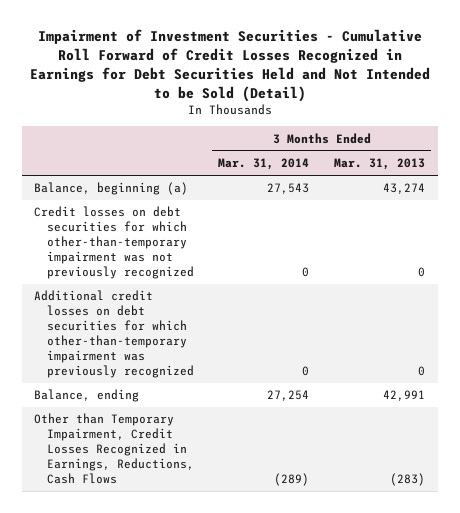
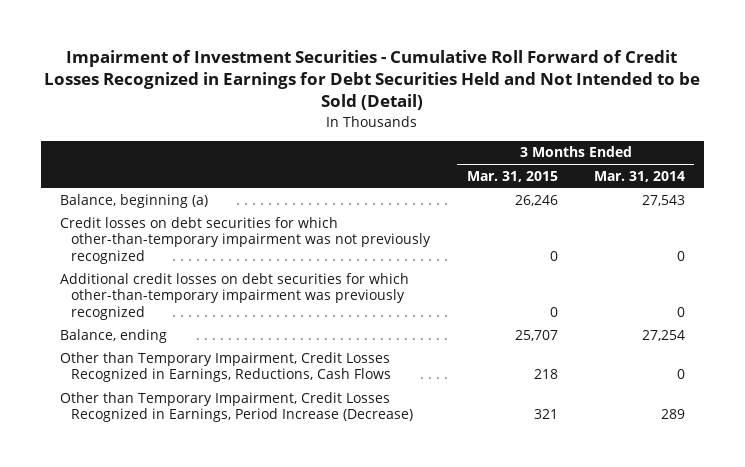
[334,158,426,171] Mar. 31, 2013 -> none
none -> [466,170,558,182] Mar. 31, 2015
[274,473,310,487] (289) -> [677,369,686,380] 0
none -> [59,391,413,423] Other than Temporary Impairment, Credit Losses Recognized in Earnings, Period Increase (Decrease)

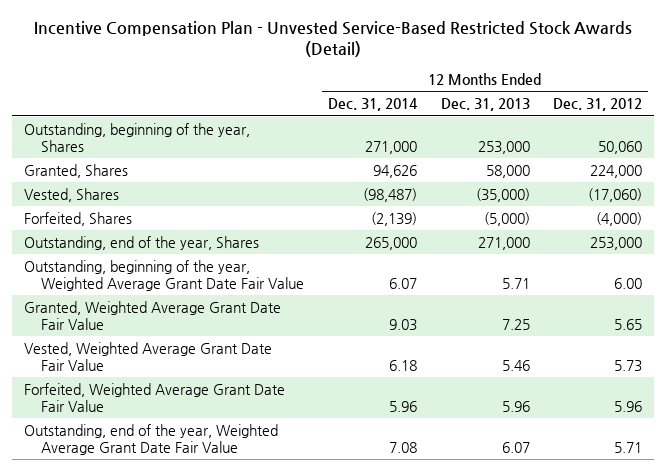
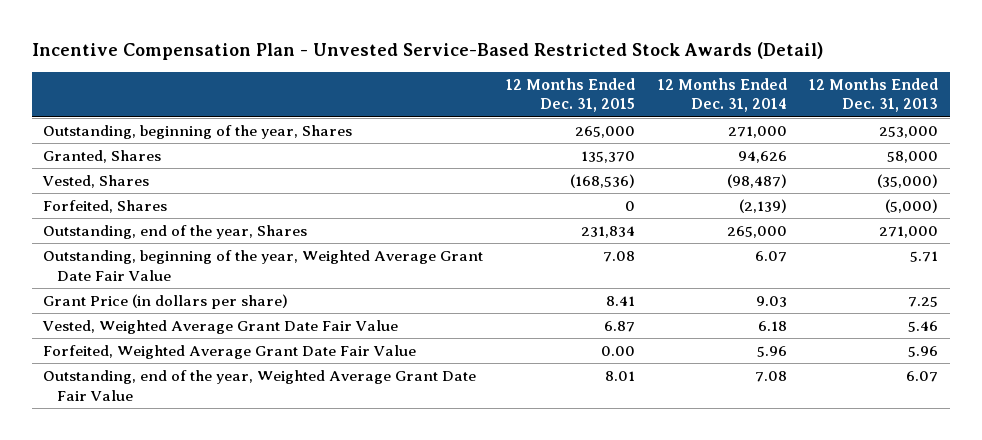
[553,98,643,112] Dec. 31, 2012 -> none
none -> [506,77,636,113] 12 Months Ended Dec. 31, 2015
[23,300,281,330] Granted, Weighted Average Grant Date Fair Value -> [43,293,289,309] Grant Price (in dollars per share)

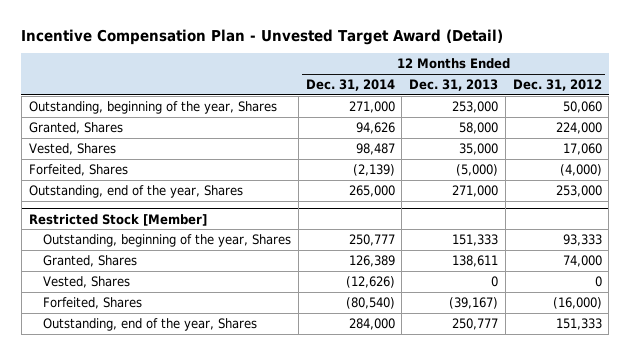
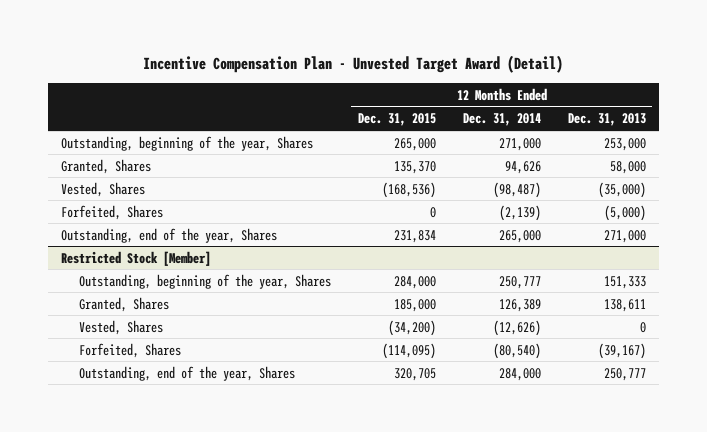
[512,78,602,91] Dec. 31, 2012 -> none
none -> [357,113,436,127] Dec. 31, 2015
[355,142,395,155] 98,487 -> [492,181,541,198] (98,487)
[459,142,499,155] 35,000 -> [597,181,646,198] (35,000)

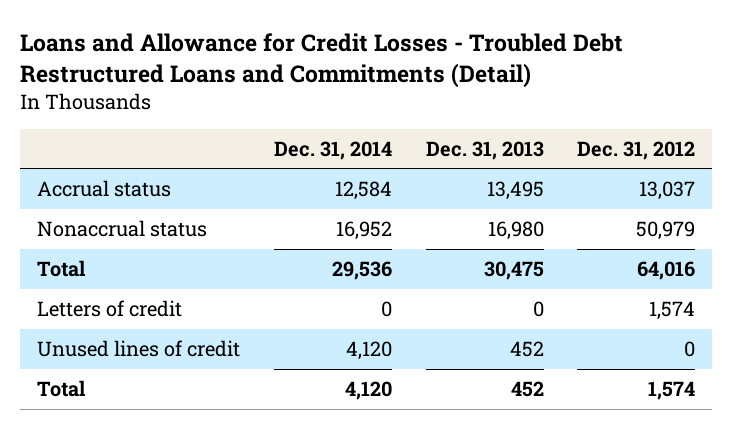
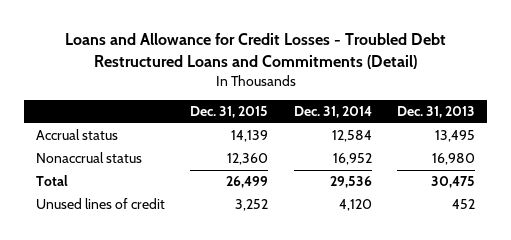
[577,140,696,160] Dec. 31, 2012 -> none
none -> [190,106,269,119] Dec. 31, 2015
[37,299,183,317] Letters of credit -> none
[37,379,87,397] Total -> none

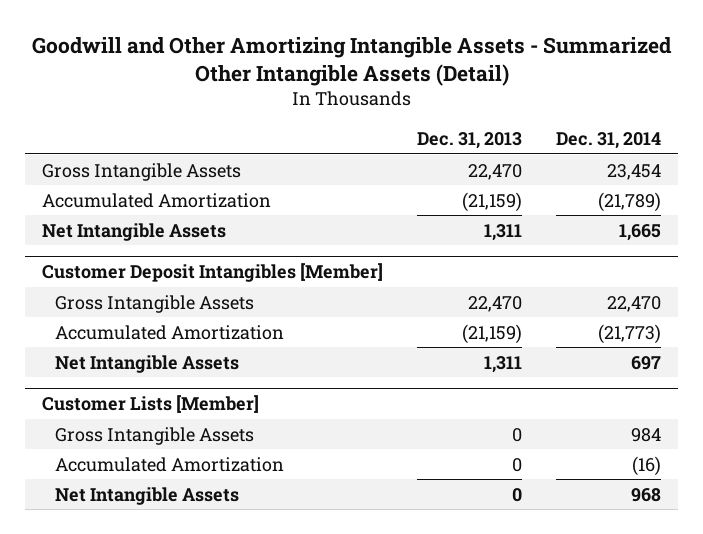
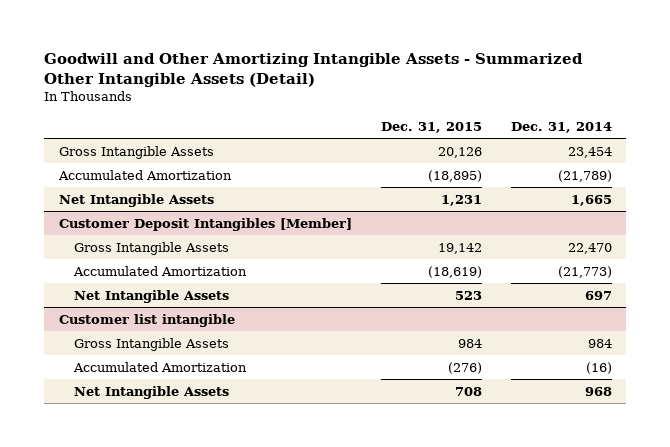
[417,132,523,150] Dec. 31, 2013 -> none
none -> [380,121,482,133] Dec. 31, 2015
[41,395,259,414] Customer Lists [Member] -> [58,313,235,327] Customer list intangible

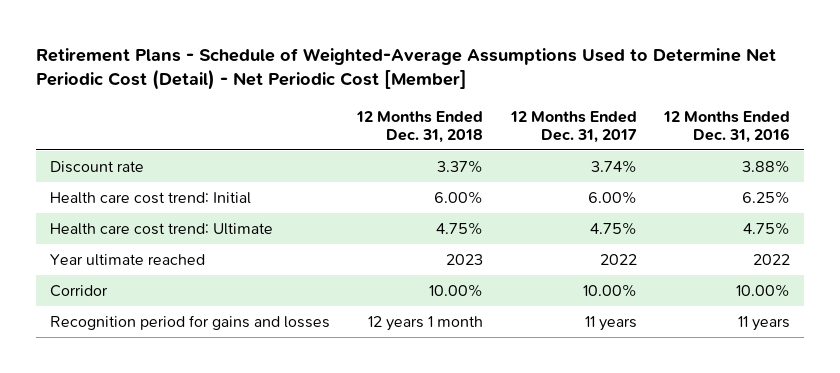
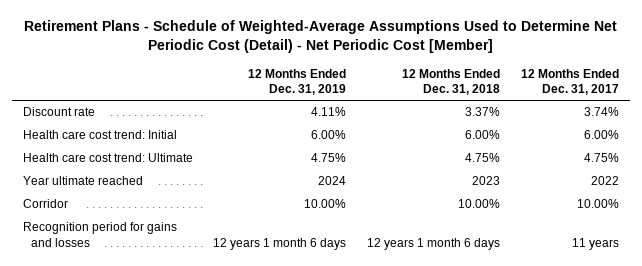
[663,110,791,144] 12 Months Ended Dec. 31, 2016 -> none
none -> [248,68,347,96] 12 Months Ended Dec. 31, 2019
[368,315,484,331] 12 years 1 month -> [367,237,501,250] 12 years 1 month 6 days

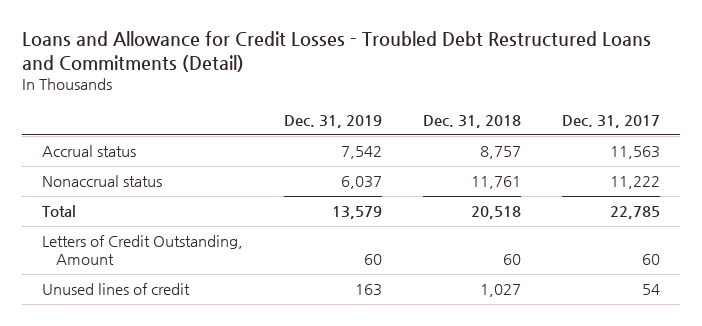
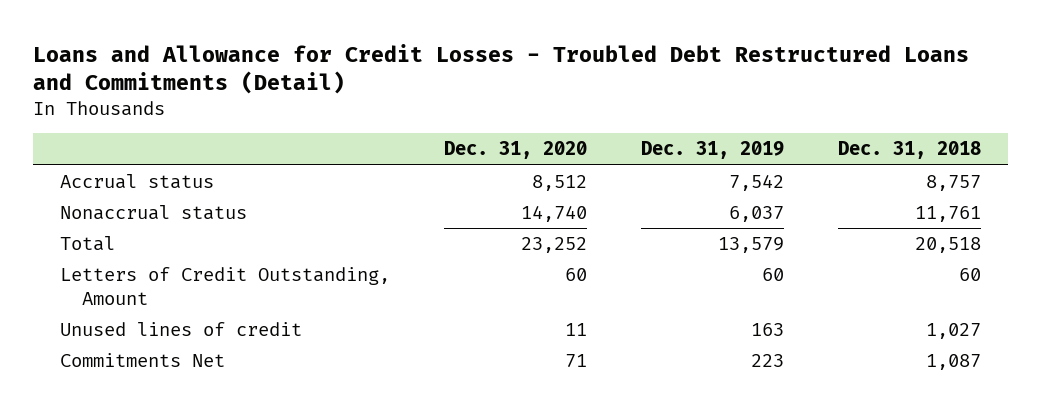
[562,114,661,128] Dec. 31, 2017 -> none
none -> [444,141,588,160] Dec. 31, 2020
none -> [60,352,226,367] Commitments Net

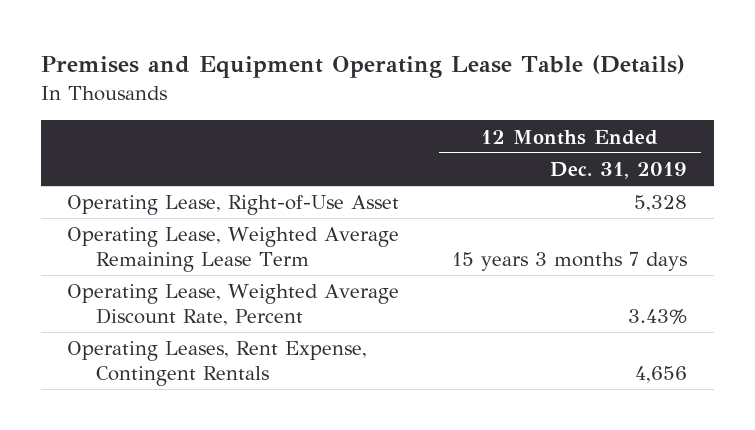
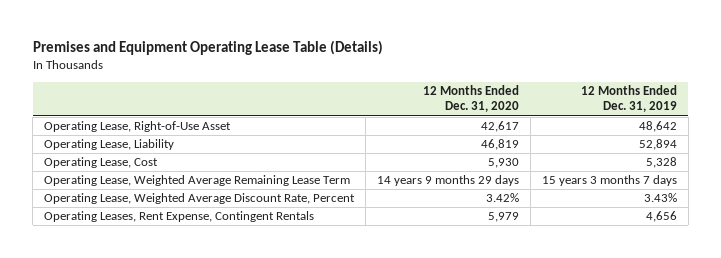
none -> [422,85,519,113] 12 Months Ended Dec. 31, 2020
[634,195,688,213] 5,328 -> [638,121,677,133] 48,642
none -> [44,139,175,151] Operating Lease, Liability
none -> [44,157,159,169] Operating Lease, Cost

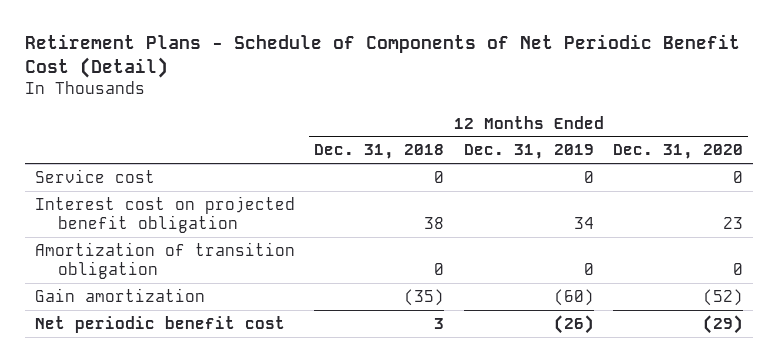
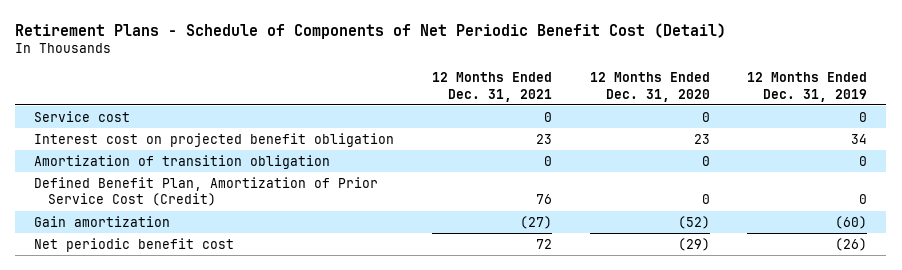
[314,144,445,160] Dec. 31, 2018 -> none
none -> [431,72,552,102] 12 Months Ended Dec. 31, 2021
none -> [34,176,379,207] Defined Benefit Plan, Amortization of Prior Service Cost (Credit)

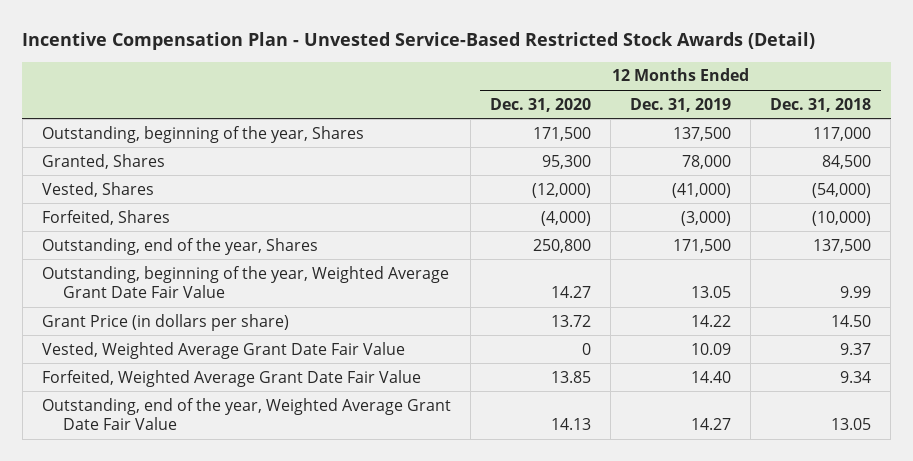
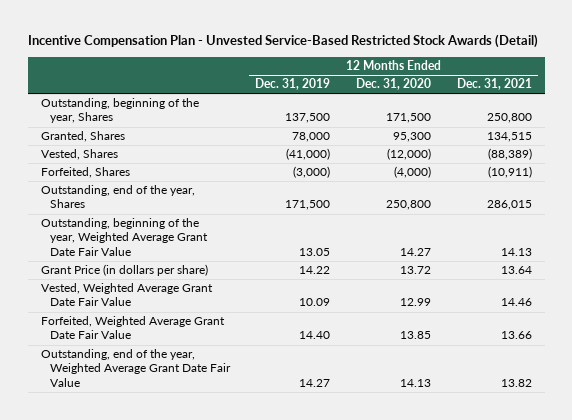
[770,97,872,112] Dec. 31, 2018 -> none
none -> [456,78,532,91] Dec. 31, 2021
[581,342,591,355] 0 -> [400,298,432,307] 12.99

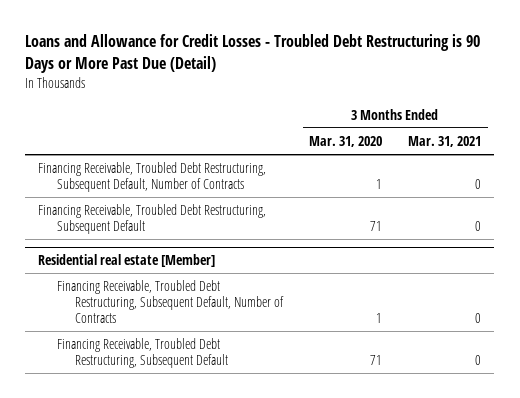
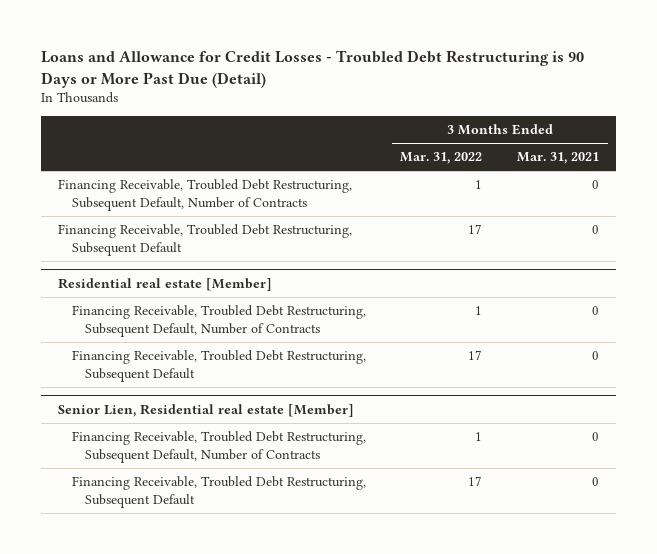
[309,136,383,148] Mar. 31, 2020 -> none
none -> [400,152,483,165] Mar. 31, 2022
none -> [58,403,355,417] Senior Lien, Residential real estate [Member]
none -> [71,431,366,463] Financing Receivable, Troubled Debt Restructuring, Subsequent Default, Number of Contracts
none -> [71,476,366,508] Financing Receivable, Troubled Debt Restructuring, Subsequent Default

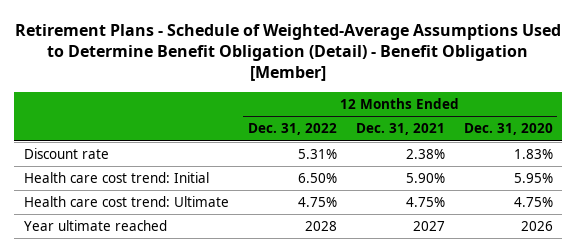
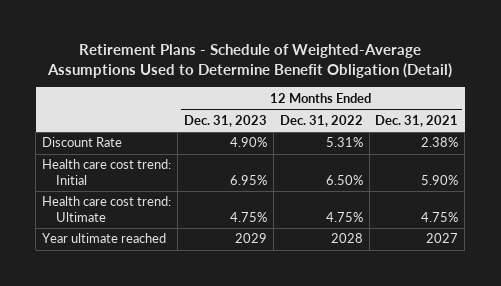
[15,23,562,82] Retirement Plans - Schedule of Weighted-Average Assumptions Used to Determine Benefit Obligation (Detail) - Benefit Obligation [Member] -> [47,44,453,78] Retirement Plans - Schedule of Weighted-Average Assumptions Used to Determine Benefit Obligation (Detail)
[463,123,553,136] Dec. 31, 2020 -> none
none -> [184,114,268,127] Dec. 31, 2023
[23,148,109,160] Discount rate -> [42,137,123,148] Discount Rate

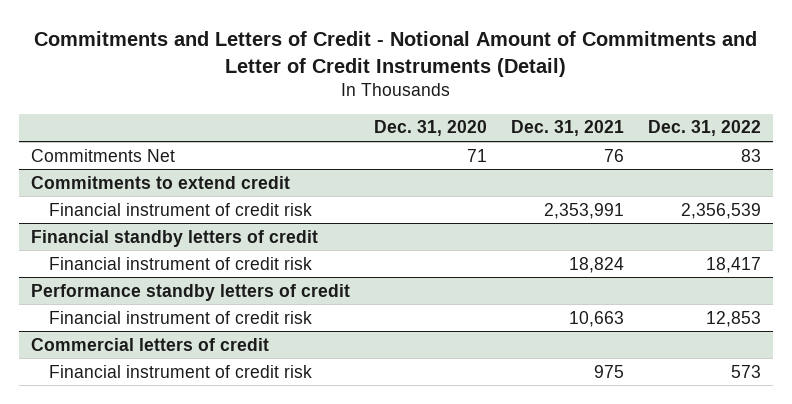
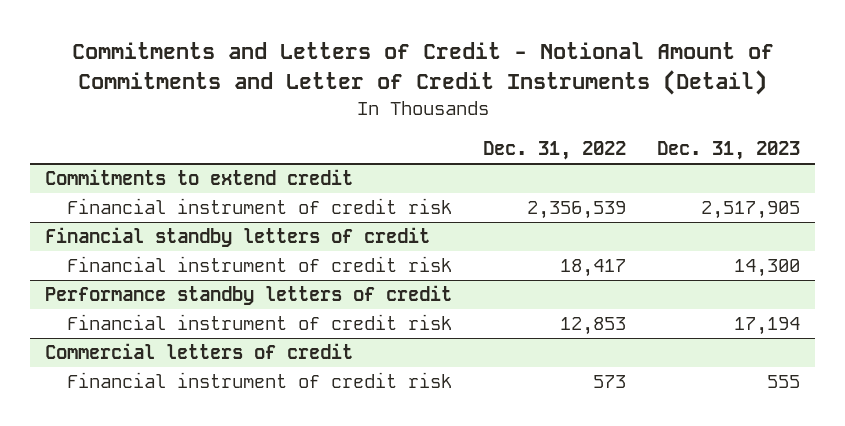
[373,120,487,137] Dec. 31, 2020 -> none
[511,120,625,137] Dec. 31, 2021 -> none
none -> [656,141,800,161] Dec. 31, 2023
[30,148,175,162] Commitments Net -> none

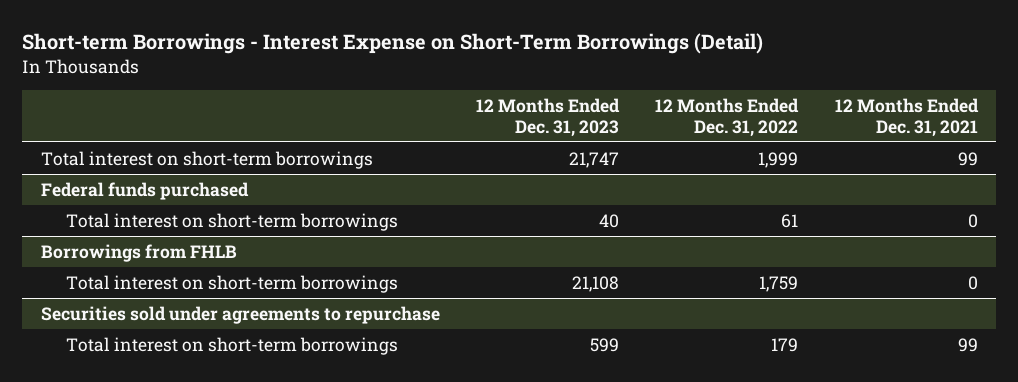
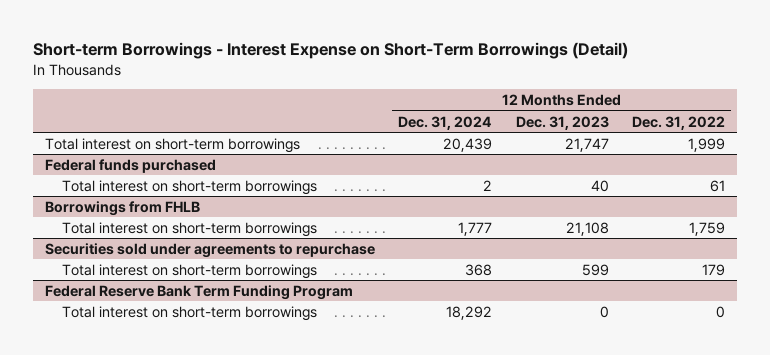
[834,97,979,137] 12 Months Ended Dec. 31, 2021 -> none
none -> [398,115,493,130] Dec. 31, 2024
none -> [44,284,353,300] Federal Reserve Bank Term Funding Program
none -> [61,305,317,321] Total interest on short-term borrowings

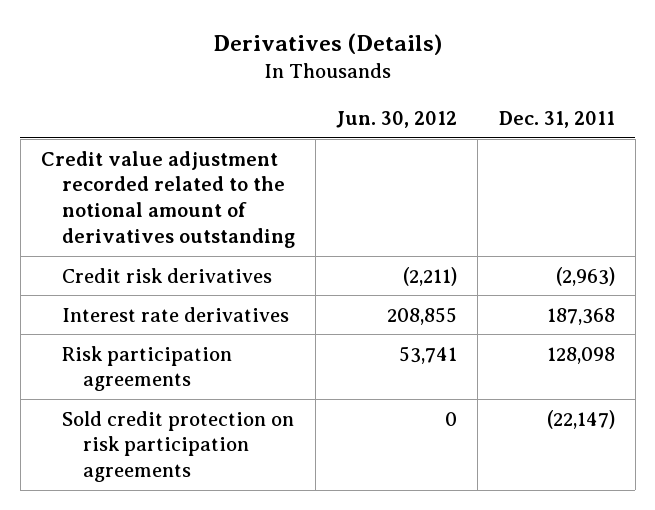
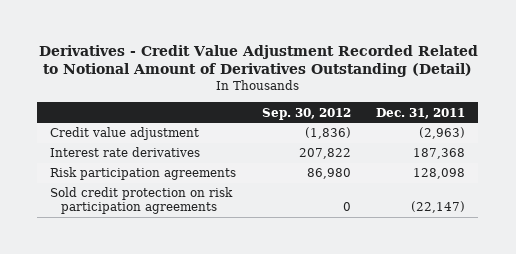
[212,33,442,56] Derivatives (Details) -> [38,44,478,78] Derivatives - Credit Value Adjustment Recorded Related to Notional Amount of Derivatives Outstanding (Detail)
[336,110,458,128] Jun. 30, 2012 -> none
none -> [261,107,351,120] Sep. 30, 2012
[40,150,295,249] Credit value adjustment recorded related to the notional amount of derivatives outstanding -> none
[61,267,272,283] Credit risk derivatives -> [50,127,200,141] Credit value adjustment

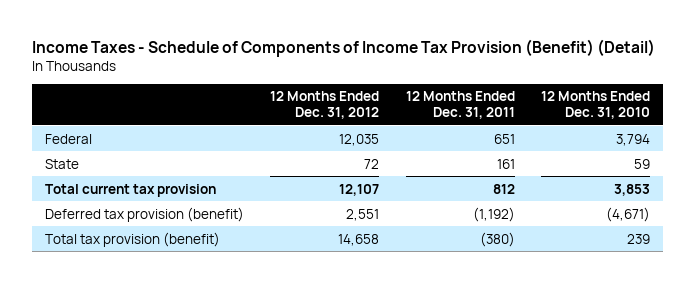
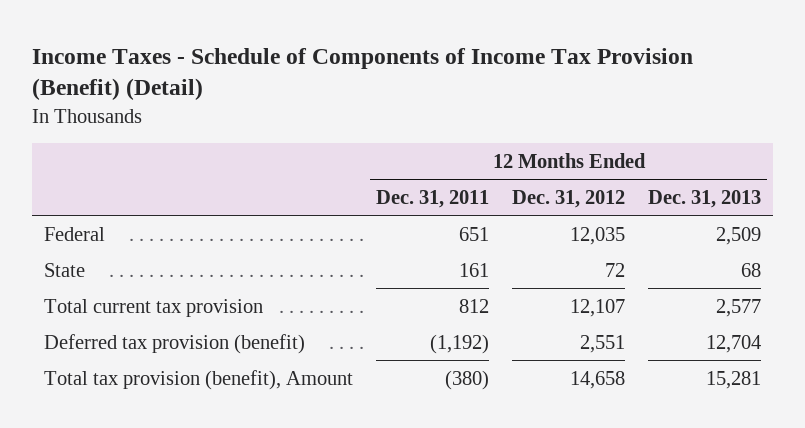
[540,91,650,120] 12 Months Ended Dec. 31, 2010 -> none
none -> [648,189,762,208] Dec. 31, 2013
[45,231,221,247] Total tax provision (benefit) -> [43,369,353,390] Total tax provision (benefit), Amount

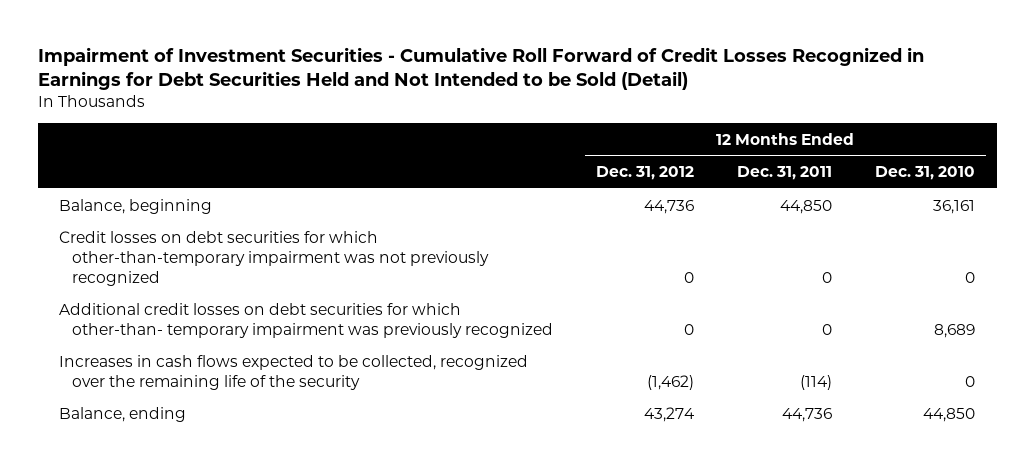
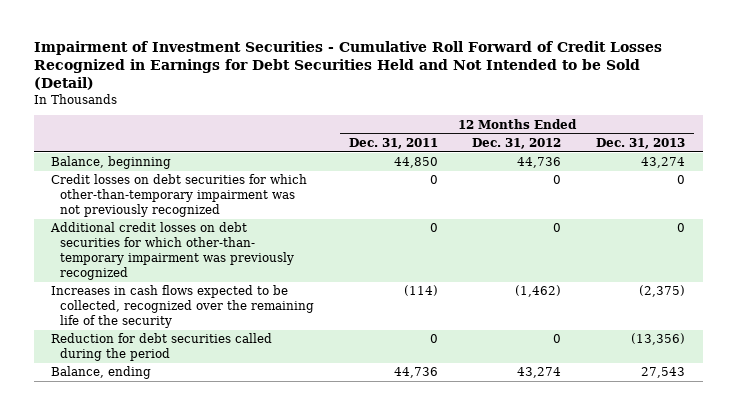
[874,165,975,180] Dec. 31, 2010 -> none
none -> [596,137,686,149] Dec. 31, 2013
none -> [51,333,273,362] Reduction for debt securities called during the period

